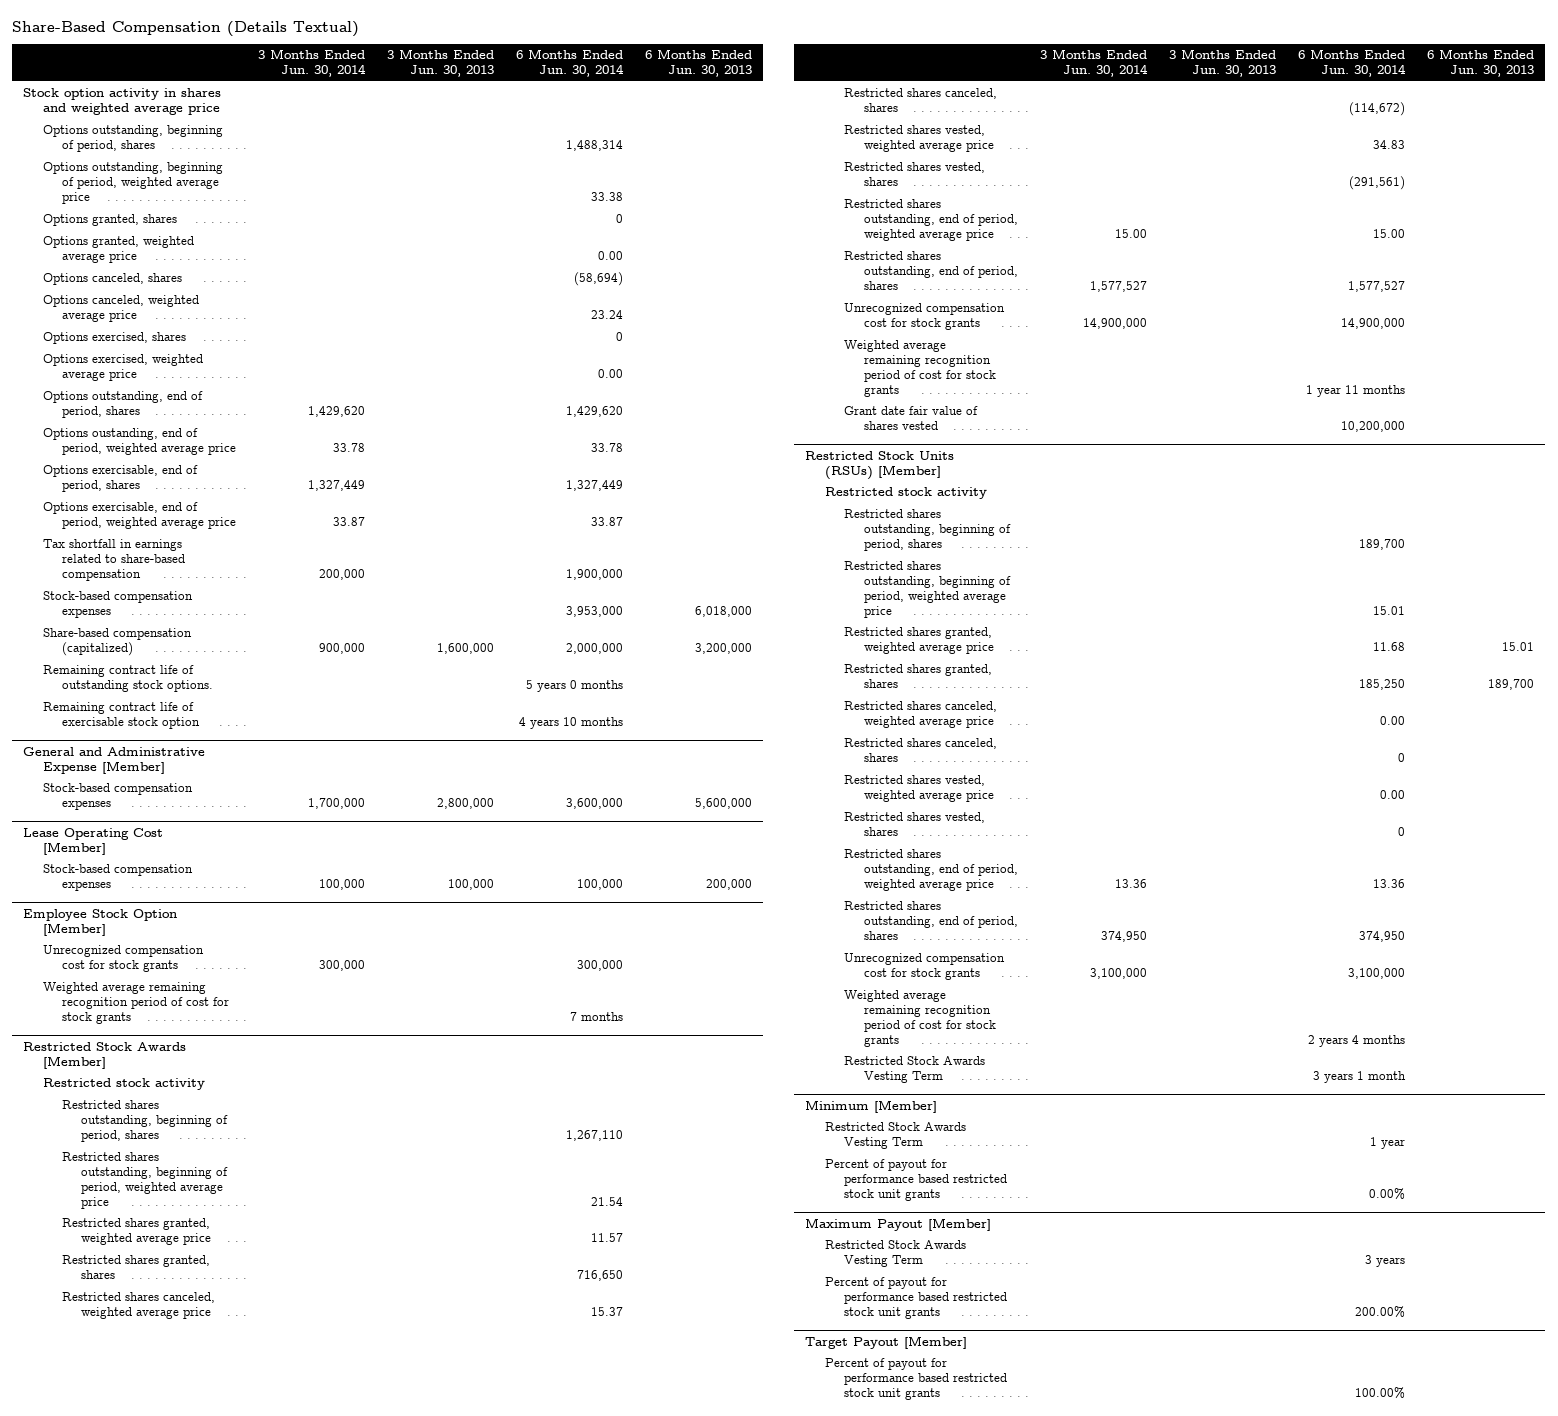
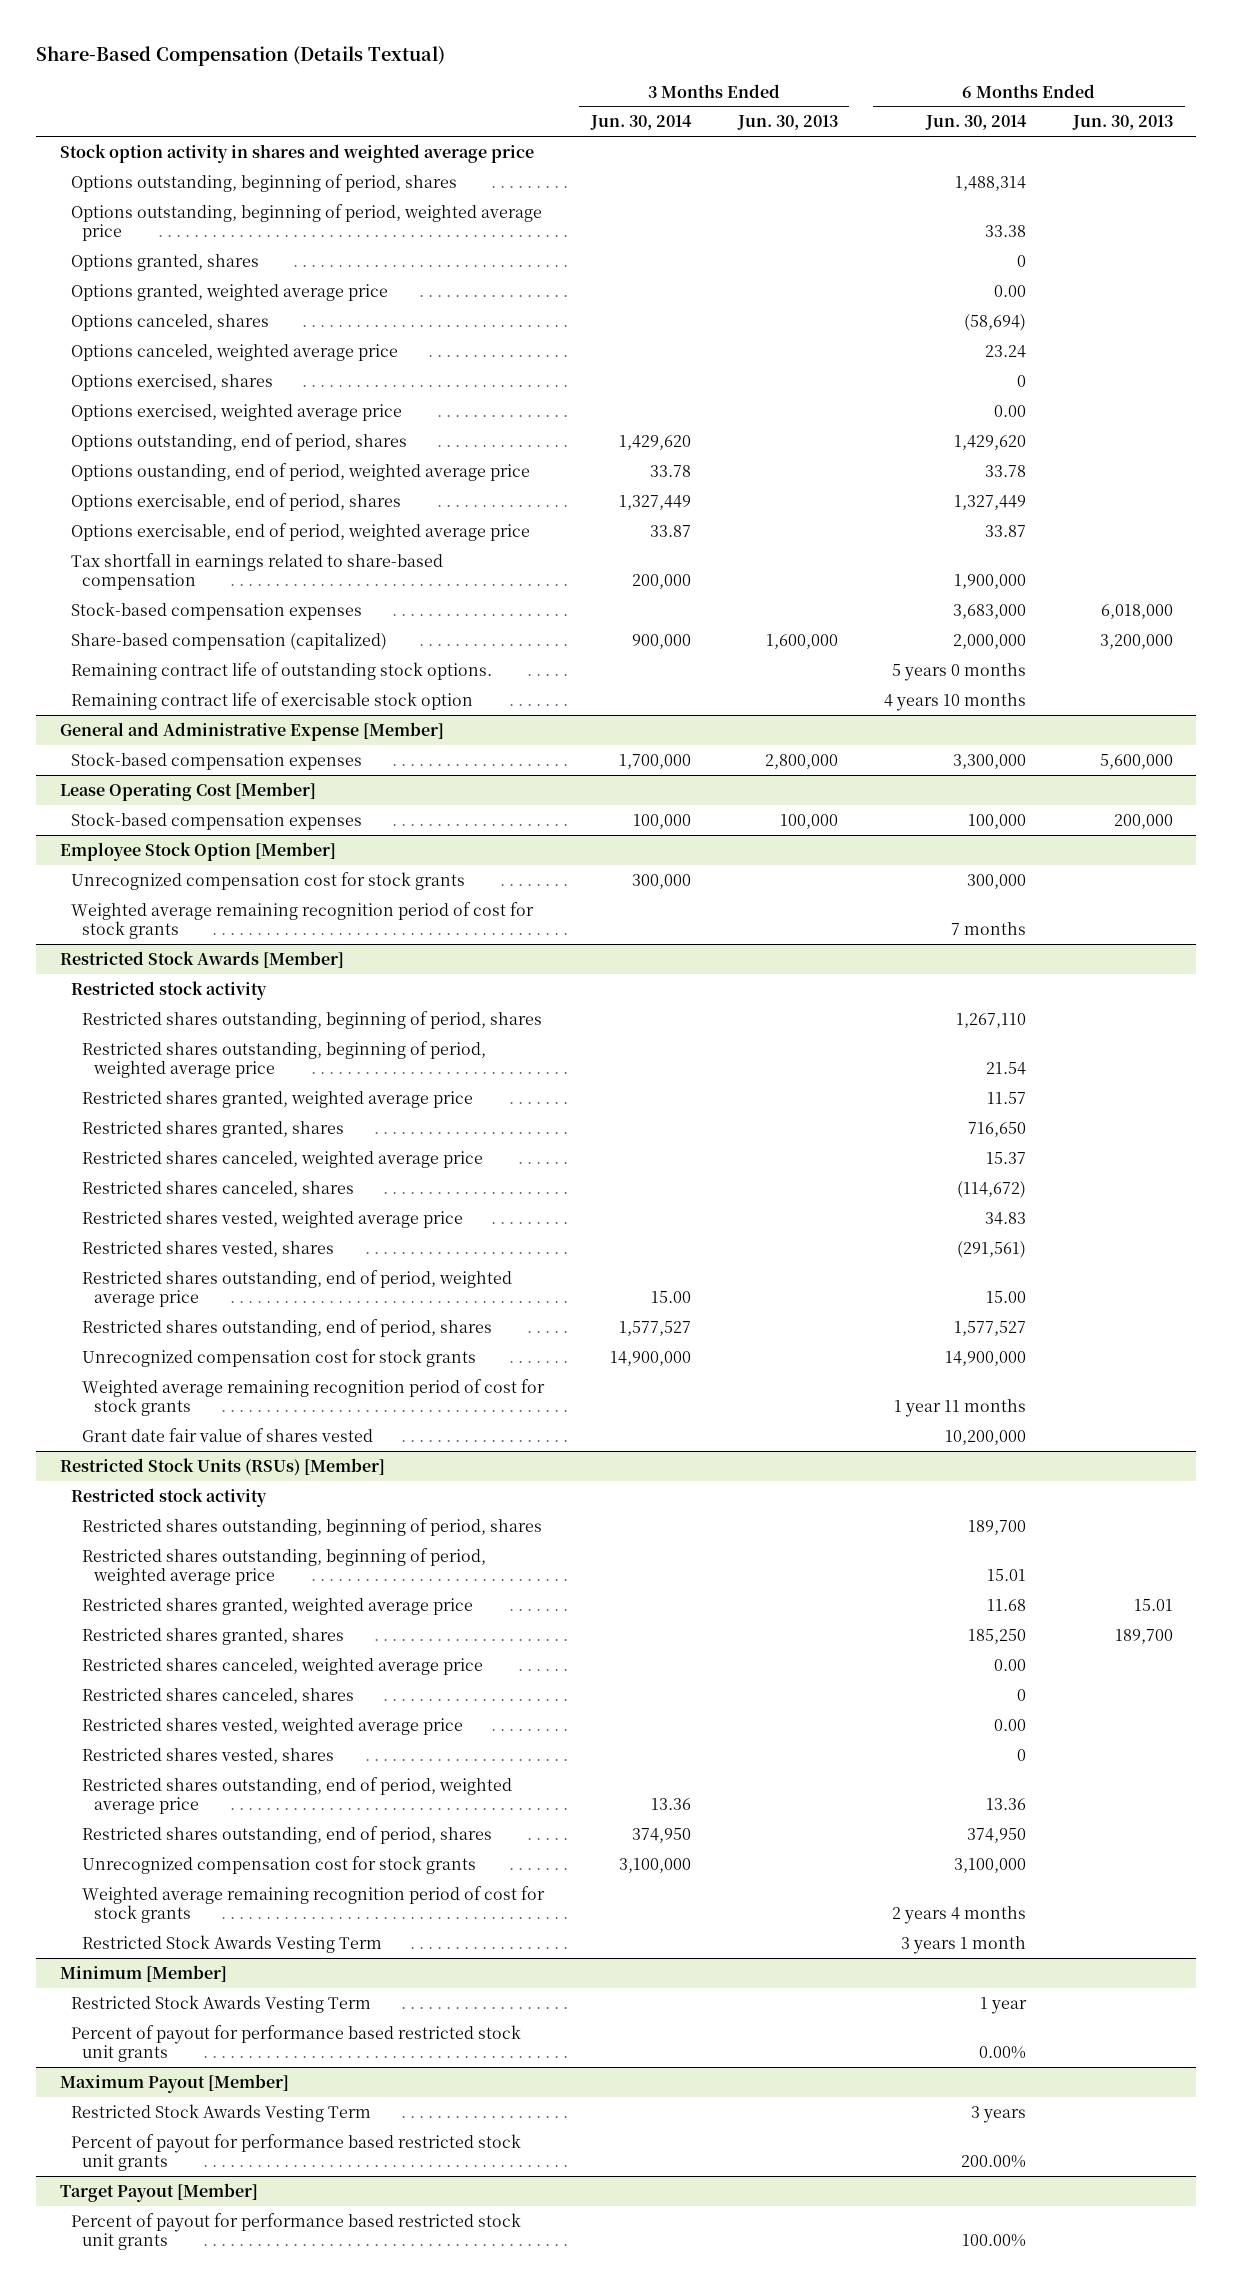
[566,606,624,618] 3,953,000 -> [953,603,1027,619] 3,683,000
[566,798,624,810] 3,600,000 -> [953,753,1027,769] 3,300,000

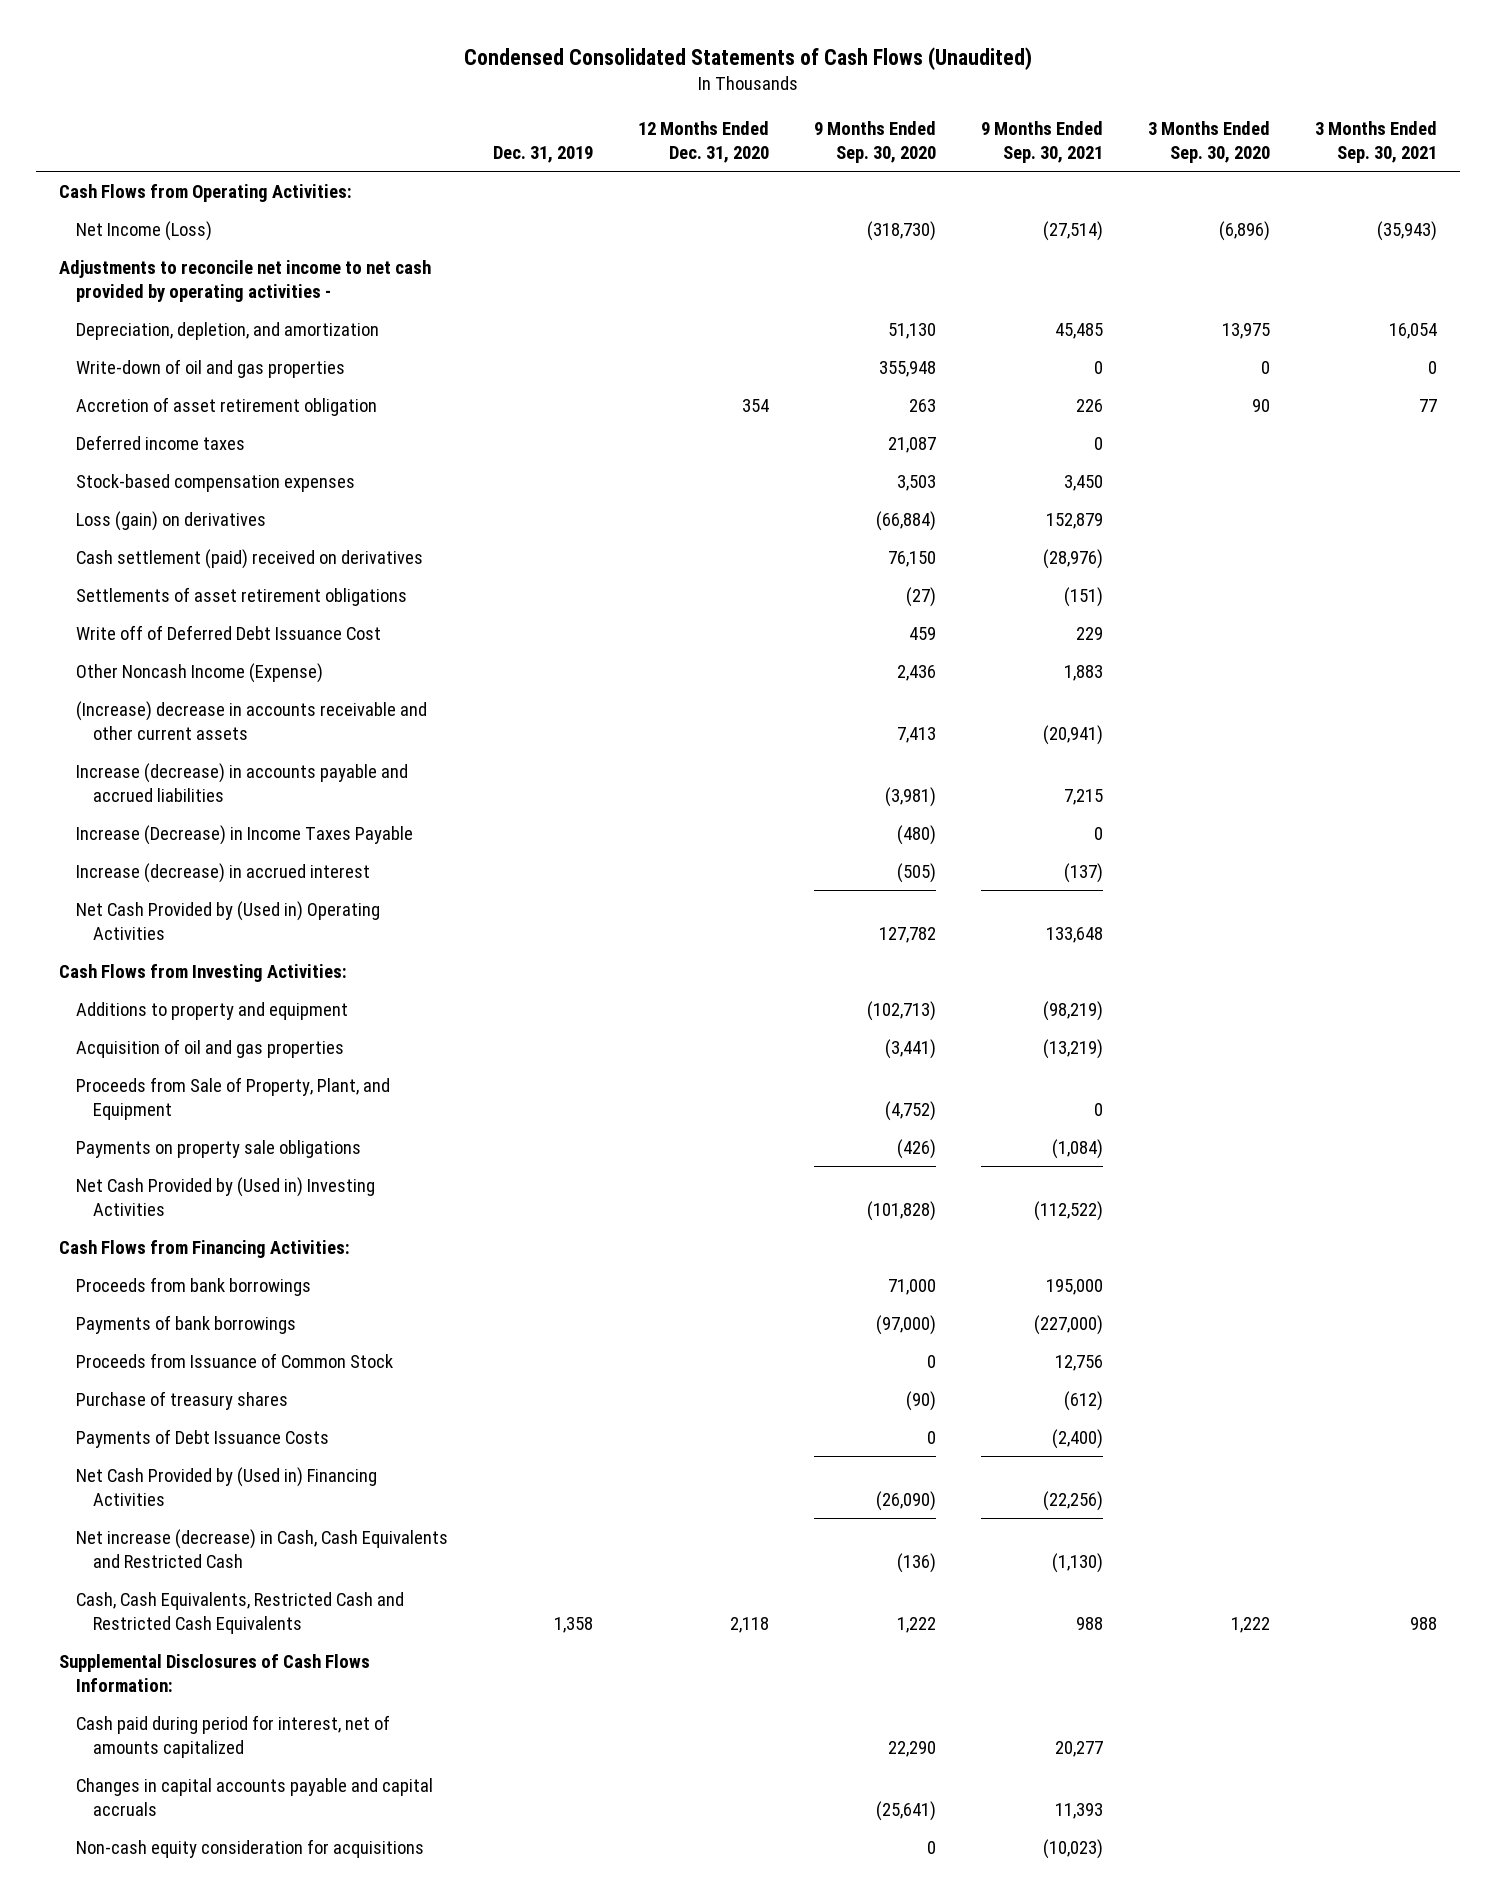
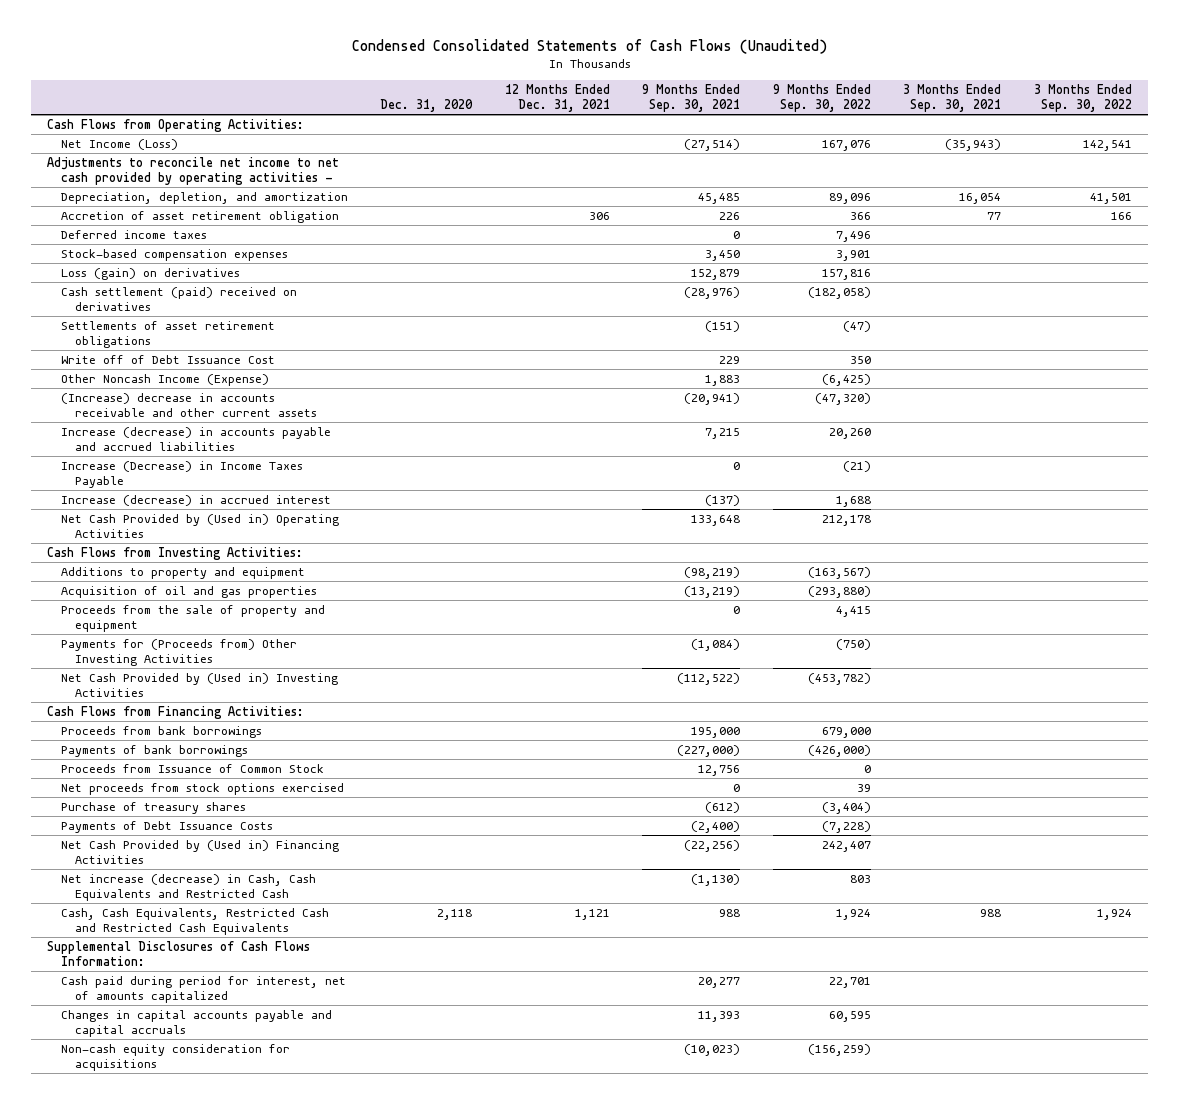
[492,145,593,163] Dec. 31, 2019 -> none
[638,121,770,163] 12 Months Ended Dec. 31, 2020 -> none
[814,121,937,163] 9 Months Ended Sep. 30, 2020 -> none
[1148,121,1271,163] 3 Months Ended Sep. 30, 2020 -> none
none -> [380,99,474,113] Dec. 31, 2020
none -> [504,84,610,113] 12 Months Ended Dec. 31, 2021
none -> [772,84,871,113] 9 Months Ended Sep. 30, 2022
none -> [1033,84,1132,113] 3 Months Ended Sep. 30, 2022
[75,358,345,378] Write-down of oil and gas properties -> none
[75,624,381,640] Write off of Deferred Debt Issuance Cost -> [60,354,275,364] Write off of Debt Issuance Cost
[75,1076,390,1120] Proceeds from Sale of Property, Plant, and Equipment -> [60,604,325,632] Proceeds from the sale of property and equipment
[75,1139,361,1158] Payments on property sale obligations -> [60,638,297,666] Payments for (Proceeds from) Other Investing Activities
none -> [60,782,344,795] Net proceeds from stock options exercised

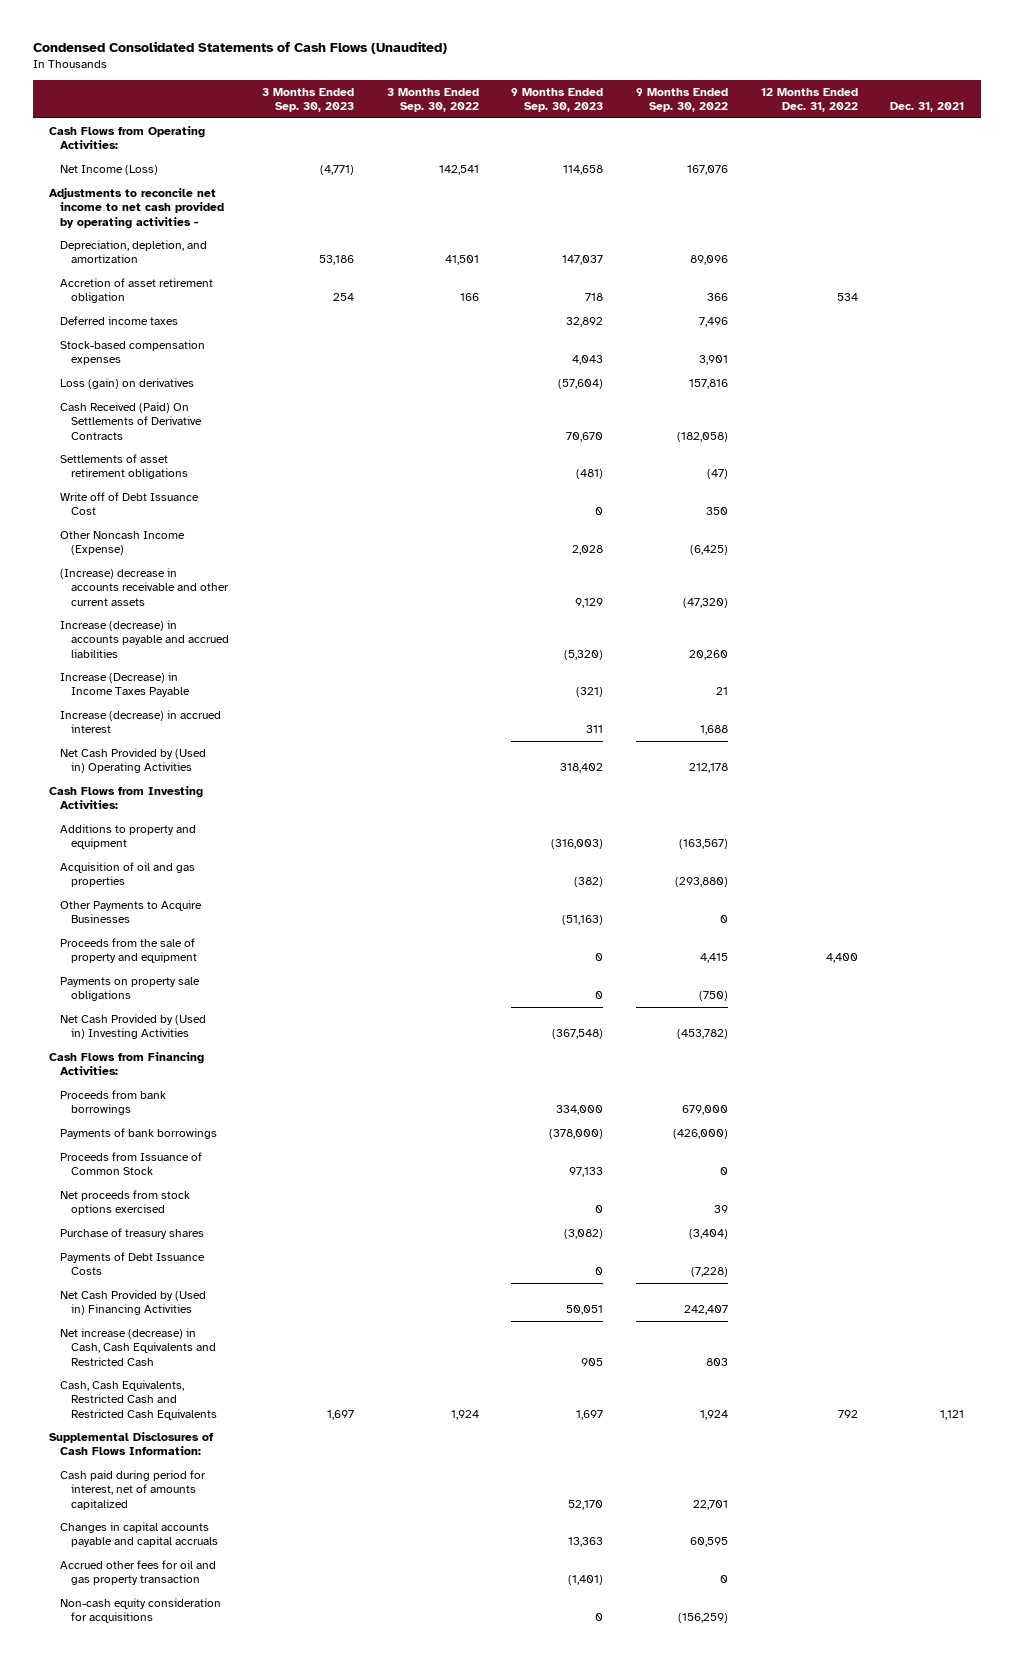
[380,99,474,113] Dec. 31, 2020 -> none
[504,84,610,113] 12 Months Ended Dec. 31, 2021 -> none
[642,84,741,113] 9 Months Ended Sep. 30, 2021 -> none
[903,84,1002,113] 3 Months Ended Sep. 30, 2021 -> none
none -> [262,87,355,112] 3 Months Ended Sep. 30, 2023
none -> [511,87,604,112] 9 Months Ended Sep. 30, 2023
none -> [760,87,858,112] 12 Months Ended Dec. 31, 2022
none -> [890,101,965,112] Dec. 31, 2021
[60,286,297,311] Cash settlement (paid) received on derivatives -> [60,401,203,440] Cash Received (Paid) On Settlements of Derivative Contracts
[842,460,871,472] (21) -> [716,687,729,696] 21
none -> [60,899,203,924] Other Payments to Acquire Businesses
[60,638,297,666] Payments for (Proceeds from) Other Investing Activities -> [60,976,201,1002] Payments on property sale obligations
none -> [60,1559,217,1586] Accrued other fees for oil and gas property transaction

